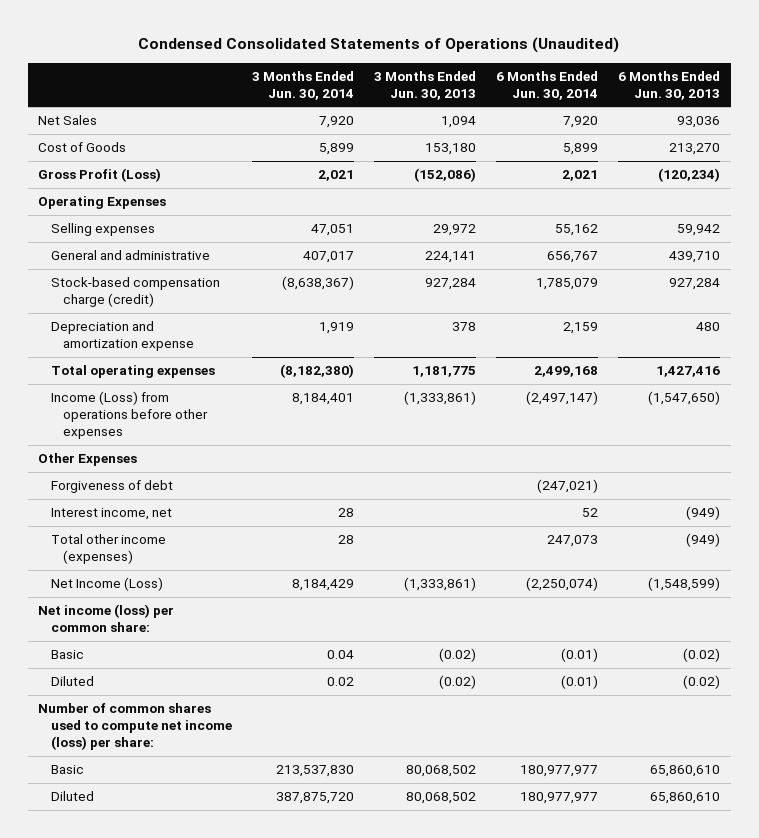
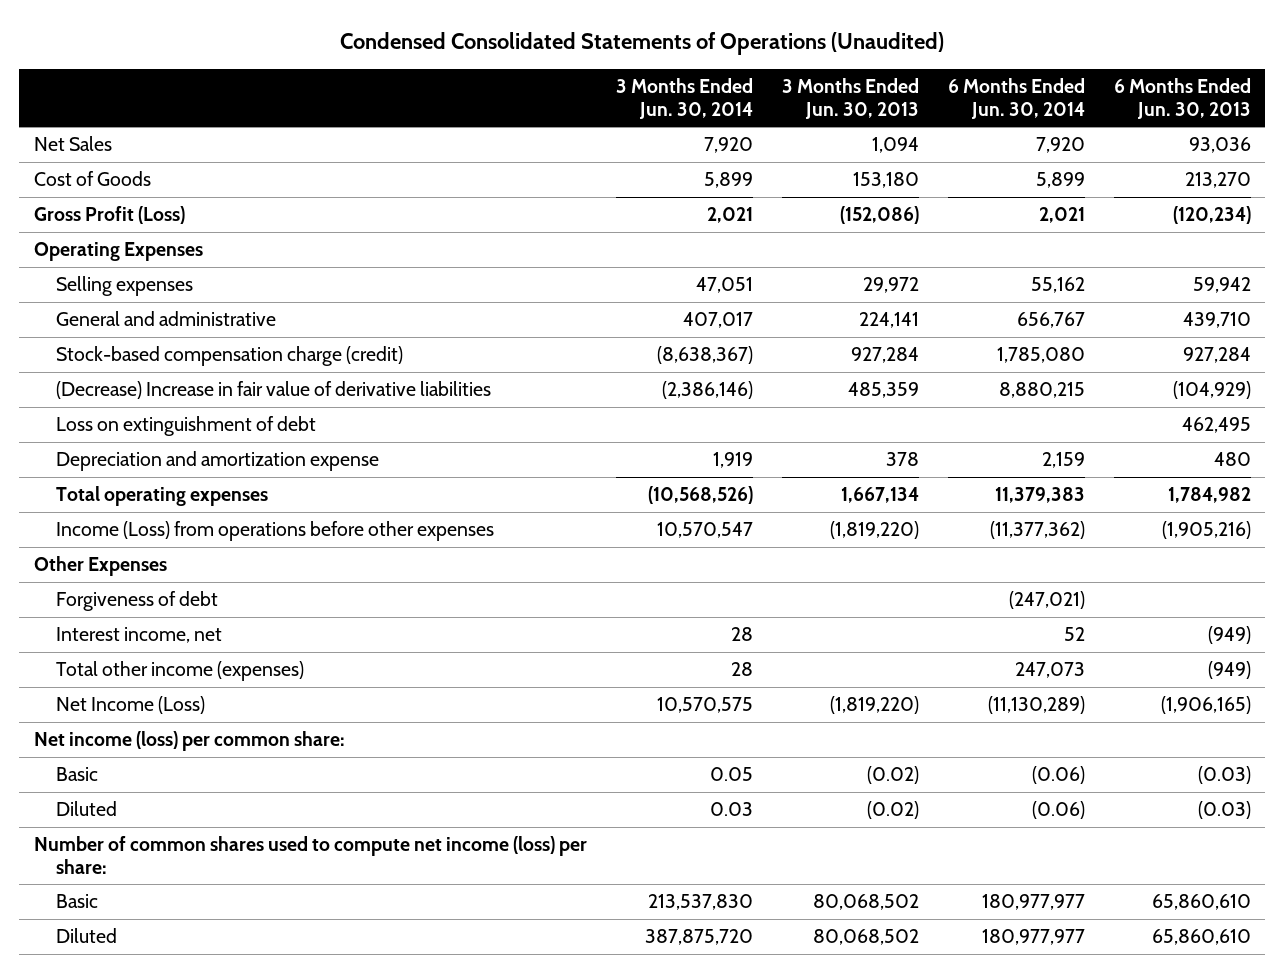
[536,278,599,291] 1,785,079 -> [996,347,1085,364] 1,785,080
none -> [56,381,492,400] (Decrease) Increase in fair value of derivative liabilities
none -> [56,416,317,437] Loss on extinguishment of debt
[279,364,354,379] (8,182,380) -> [647,486,753,505] (10,568,526)
[412,366,477,378] 1,181,775 -> [840,487,919,504] 1,667,134
[534,366,599,378] 2,499,168 -> [994,487,1085,504] 11,379,383
[656,366,721,378] 1,427,416 -> [1167,487,1251,504] 1,784,982
[291,393,354,406] 8,184,401 -> [656,522,753,539] 10,570,547
[404,391,477,406] (1,333,861) -> [829,521,919,540] (1,819,220)
[526,391,599,406] (2,497,147) -> [989,521,1085,540] (11,377,362)
[648,391,721,406] (1,547,650) -> [1161,521,1251,540] (1,905,216)
[291,579,354,592] 8,184,429 -> [656,697,753,714] 10,570,575
[404,577,477,592] (1,333,861) -> [829,696,919,715] (1,819,220)
[526,577,599,592] (2,250,074) -> [987,696,1085,715] (11,130,289)
[648,577,721,592] (1,548,599) -> [1160,696,1251,715] (1,906,165)
[326,650,354,660] 0.04 -> [709,767,753,782] 0.05
[561,648,599,663] (0.01) -> [1031,766,1085,785] (0.06)
[683,648,721,663] (0.02) -> [1197,766,1251,785] (0.03)
[326,677,354,687] 0.02 -> [709,802,753,817] 0.03
[561,675,599,690] (0.01) -> [1031,801,1085,820] (0.06)
[683,675,721,690] (0.02) -> [1197,801,1251,820] (0.03)

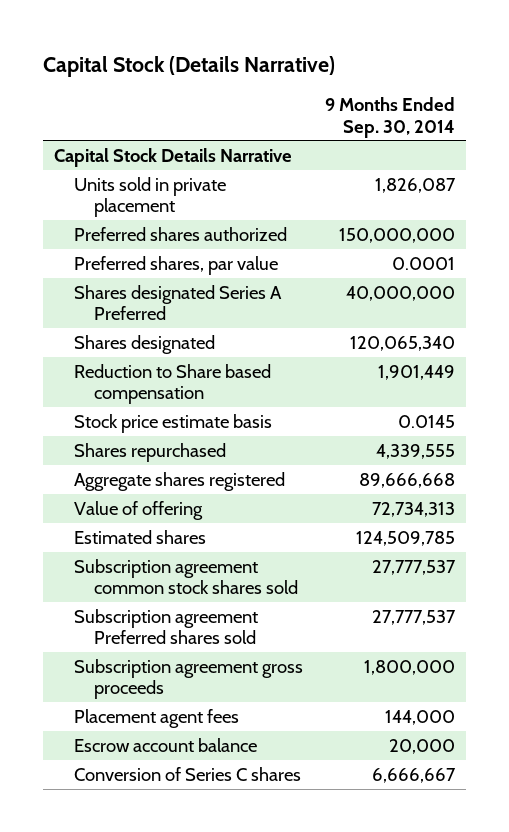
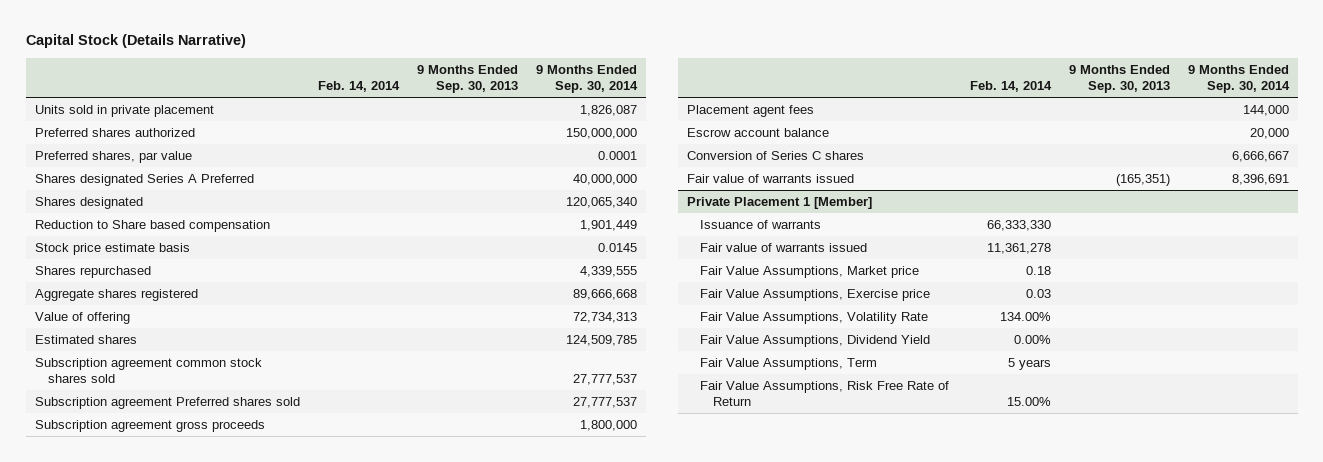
none -> [317,81,400,93] Feb. 14, 2014
none -> [416,65,518,94] 9 Months Ended Sep. 30, 2013
[53,147,292,167] Capital Stock Details Narrative -> none
none -> [686,173,854,183] Fair value of warrants issued
none -> [686,196,872,209] Private Placement 1 [Member]
none -> [699,219,821,229] Issuance of warrants
none -> [699,242,867,252] Fair value of warrants issued
none -> [699,265,919,278] Fair Value Assumptions, Market price
none -> [699,288,930,301] Fair Value Assumptions, Exercise price
none -> [699,311,928,324] Fair Value Assumptions, Volatility Rate
none -> [699,334,930,347] Fair Value Assumptions, Dividend Yield
none -> [699,357,877,370] Fair Value Assumptions, Term
none -> [699,380,949,407] Fair Value Assumptions, Risk Free Rate of Return

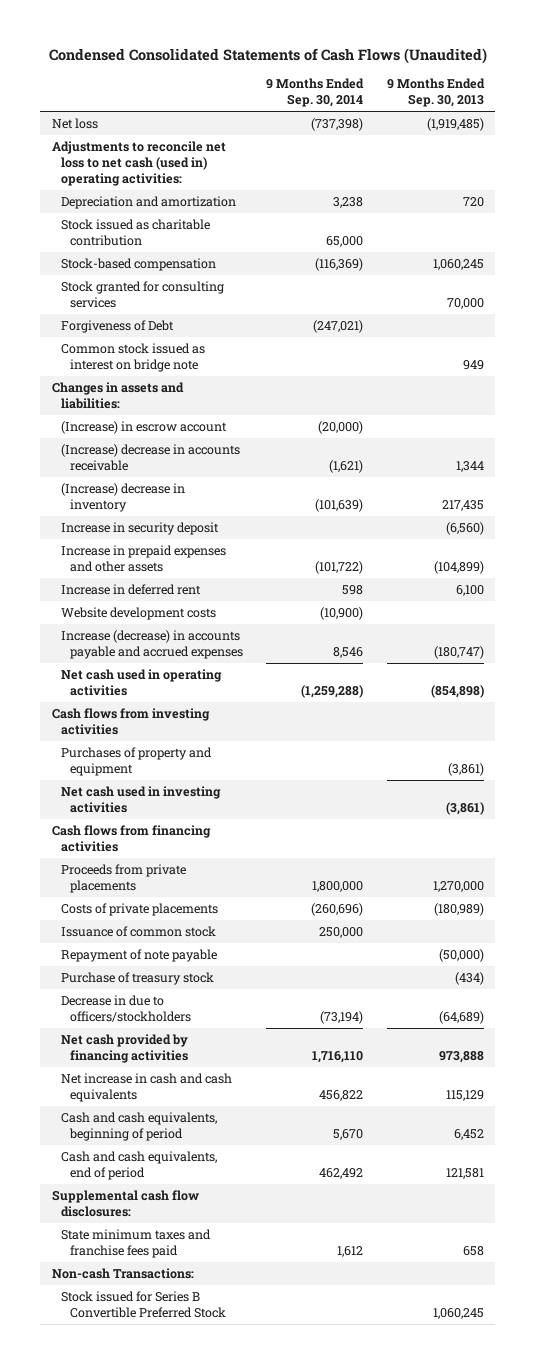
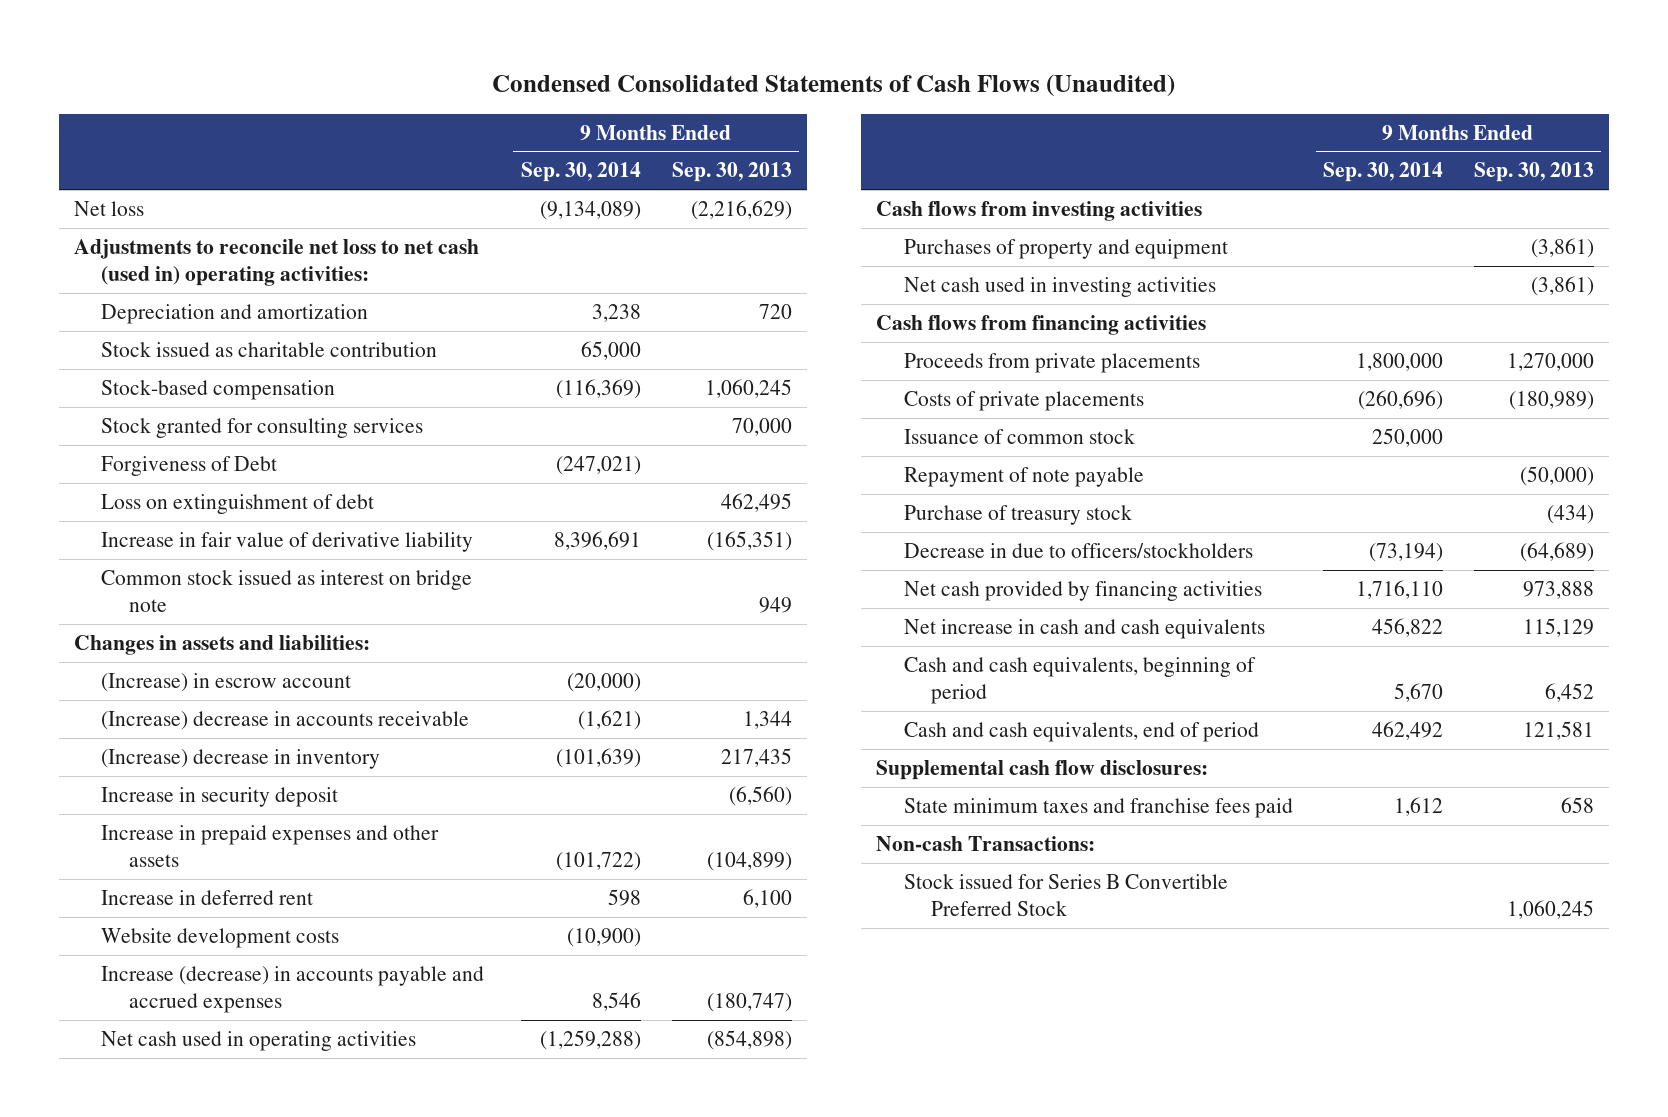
[311,117,364,131] (737,398) -> [539,200,641,220] (9,134,089)
[426,117,484,131] (1,919,485) -> [690,199,792,220] (2,216,629)
none -> [101,493,375,514] Loss on extinguishment of debt
none -> [101,531,474,552] Increase in fair value of derivative liability

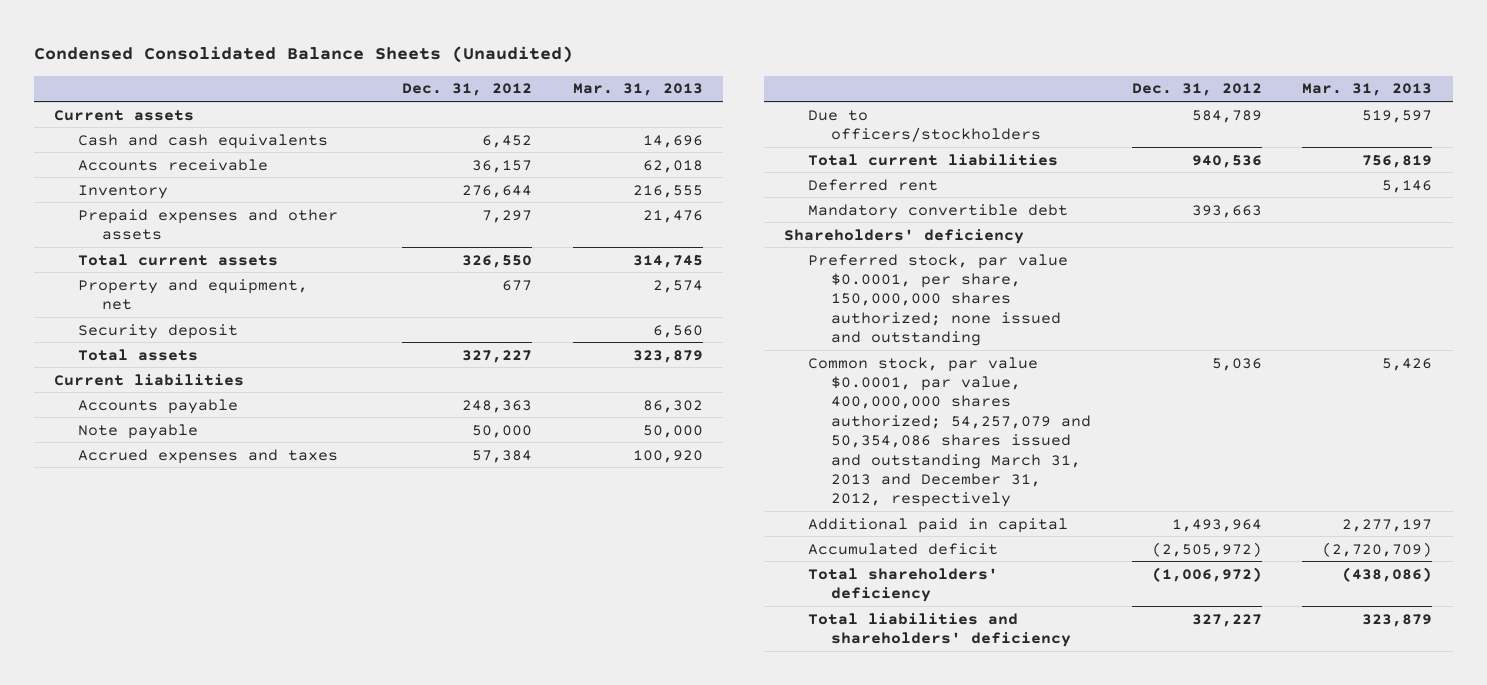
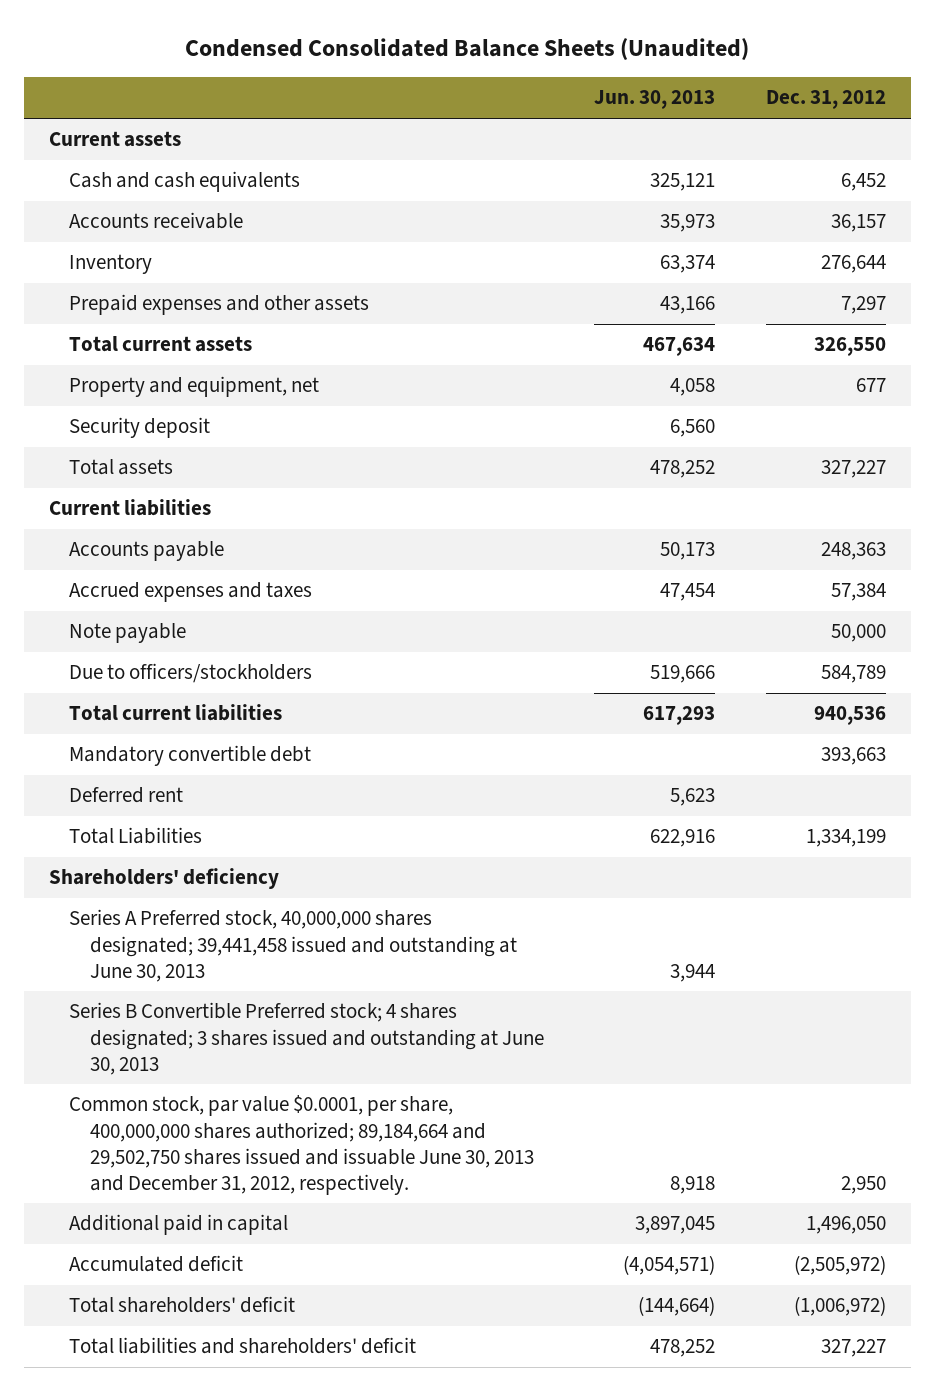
[572,83,703,97] Mar. 31, 2013 -> none
none -> [594,90,716,110] Jun. 30, 2013
[77,423,198,439] Note payable -> [69,623,187,644] Note payable
[807,178,938,191] Deferred rent -> [69,787,184,804] Deferred rent
none -> [69,827,203,845] Total Liabilities
[807,253,1068,347] Preferred stock, par value $0.0001, per share, 150,000,000 shares authorized; none issued and outstanding -> none
none -> [69,909,517,982] Series A Preferred stock, 40,000,000 shares designated; 39,441,458 issued and outstanding at June 30, 2013
none -> [69,1002,544,1075] Series B Convertible Preferred stock; 4 shares designated; 3 shares issued and outstanding at June 30, 2013
[807,356,1092,508] Common stock, par value $0.0001, par value, 400,000,000 shares authorized; 54,257,079 and 50,354,086 shares issued and outstanding March 31, 2013 and December 31, 2012, respectively -> [69,1095,534,1195] Common stock, par value $0.0001, per share, 400,000,000 shares authorized; 89,184,664 and 29,502,750 shares issued and issuable June 30, 2013 and December 31, 2012, respectively.
[1211,357,1262,371] 5,036 -> [840,1175,886,1194] 2,950
[1171,518,1262,532] 1,493,964 -> [805,1216,886,1235] 1,496,050
[807,567,998,602] Total shareholders' deficiency -> [69,1296,296,1314] Total shareholders' deficit
[807,612,1072,647] Total liabilities and shareholders' deficiency -> [69,1337,417,1355] Total liabilities and shareholders' deficit

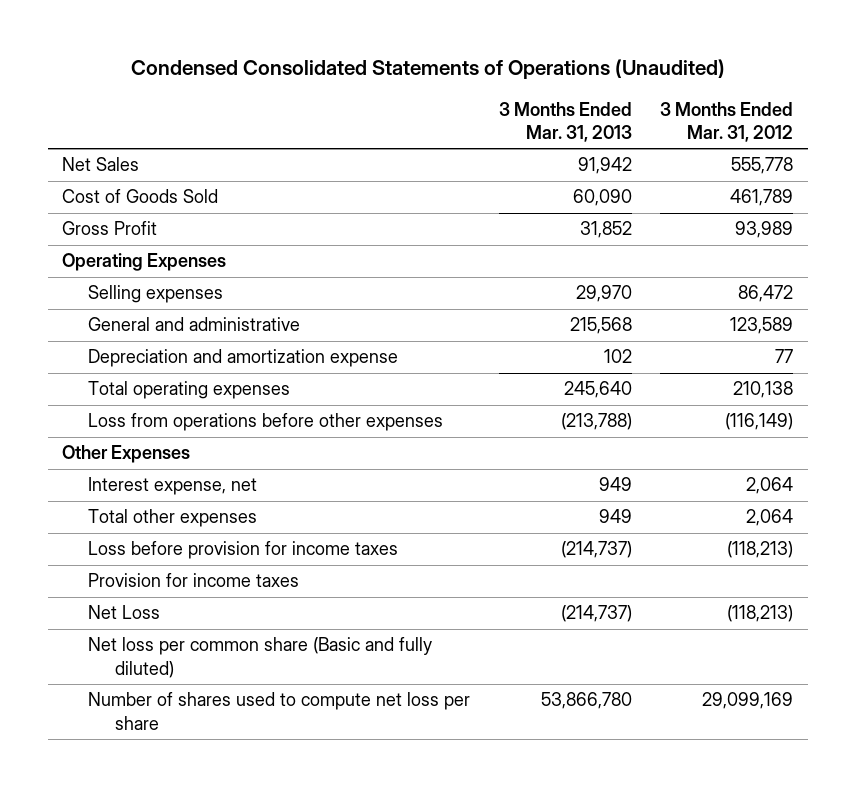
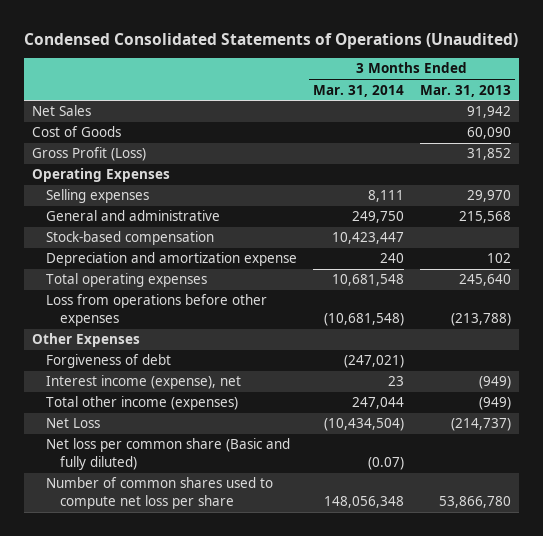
[660,101,794,143] 3 Months Ended Mar. 31, 2012 -> none
none -> [312,84,404,97] Mar. 31, 2014
[61,189,218,204] Cost of Goods Sold -> [31,126,121,138] Cost of Goods
[61,221,157,236] Gross Profit -> [31,147,146,162] Gross Profit (Loss)
none -> [45,231,214,246] Stock-based compensation
[88,541,399,560] Loss before provision for income taxes -> none
[88,573,300,588] Provision for income taxes -> none
none -> [45,354,171,369] Forgiveness of debt
[88,477,258,496] Interest expense, net -> [45,375,241,390] Interest income (expense), net
[598,477,632,492] 949 -> [478,376,511,390] (949)
[88,509,258,528] Total other expenses -> [45,396,238,411] Total other income (expenses)
[598,509,632,524] 949 -> [478,397,511,411] (949)
[88,692,471,730] Number of shares used to compute net loss per share -> [45,477,273,509] Number of common shares used to compute net loss per share

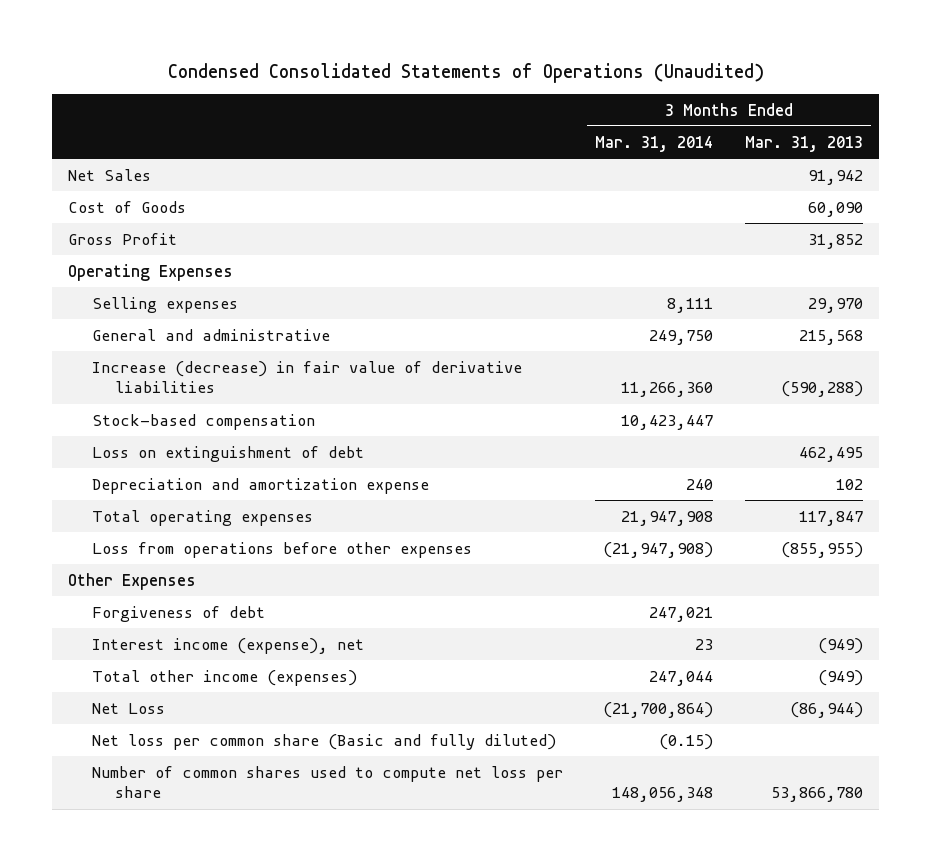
[31,147,146,162] Gross Profit (Loss) -> [68,232,178,245] Gross Profit
none -> [91,360,522,394] Increase (decrease) in fair value of derivative liabilities
none -> [91,445,364,462] Loss on extinguishment of debt
[331,274,404,287] 10,681,548 -> [620,510,713,526] 21,947,908
[458,274,511,287] 245,640 -> [798,510,863,526] 117,847
[323,312,404,326] (10,681,548) -> [602,541,713,558] (21,947,908)
[450,312,511,326] (213,788) -> [780,541,863,558] (855,955)
[343,355,404,369] (247,021) -> [648,606,713,622] 247,021
[323,418,404,432] (10,434,504) -> [602,701,713,718] (21,700,864)
[450,418,511,432] (214,737) -> [789,701,863,718] (86,944)
[367,456,404,470] (0.07) -> [658,733,713,750] (0.15)

